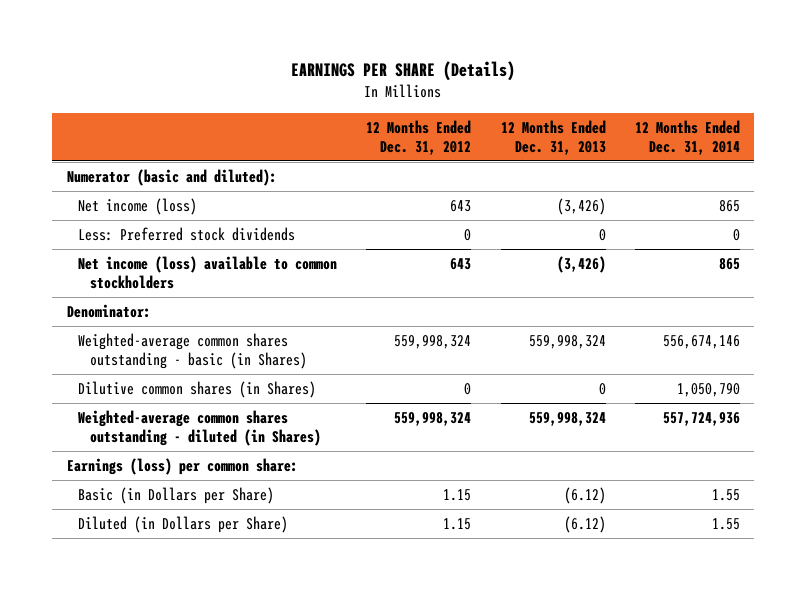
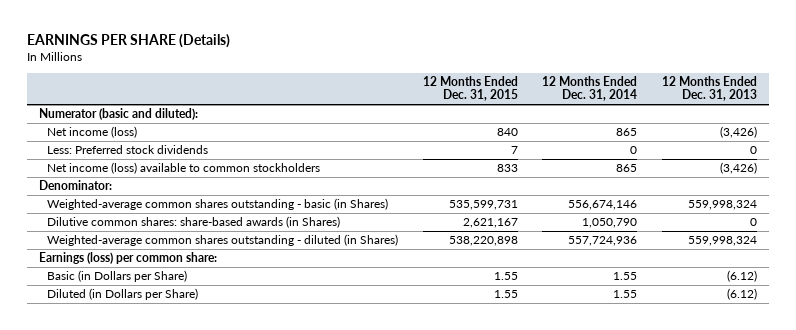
[366,119,472,155] 12 Months Ended Dec. 31, 2012 -> none
none -> [422,75,518,102] 12 Months Ended Dec. 31, 2015
[78,380,317,398] Dilutive common shares (in Shares) -> [47,216,341,229] Dilutive common shares: share-based awards (in Shares)

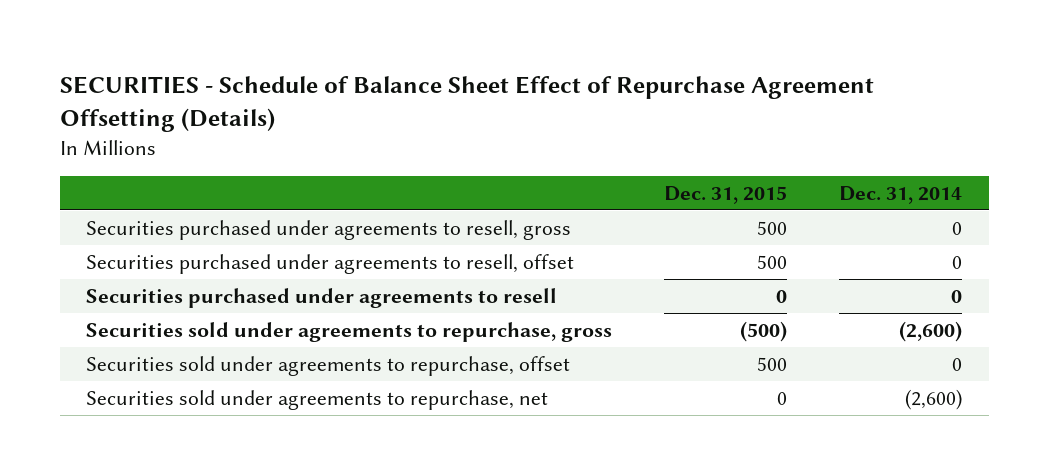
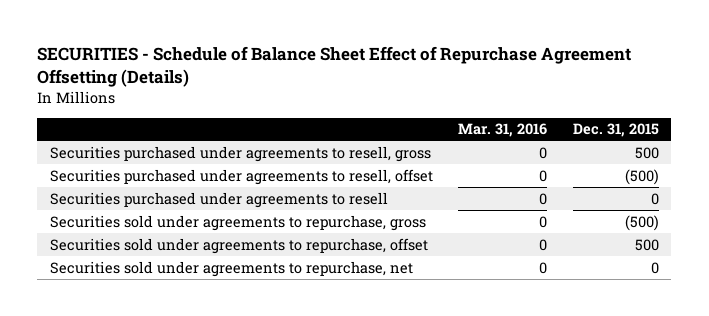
[839,185,963,204] Dec. 31, 2014 -> none
none -> [458,123,548,138] Mar. 31, 2016
[757,254,788,269] 500 -> [624,168,659,185] (500)

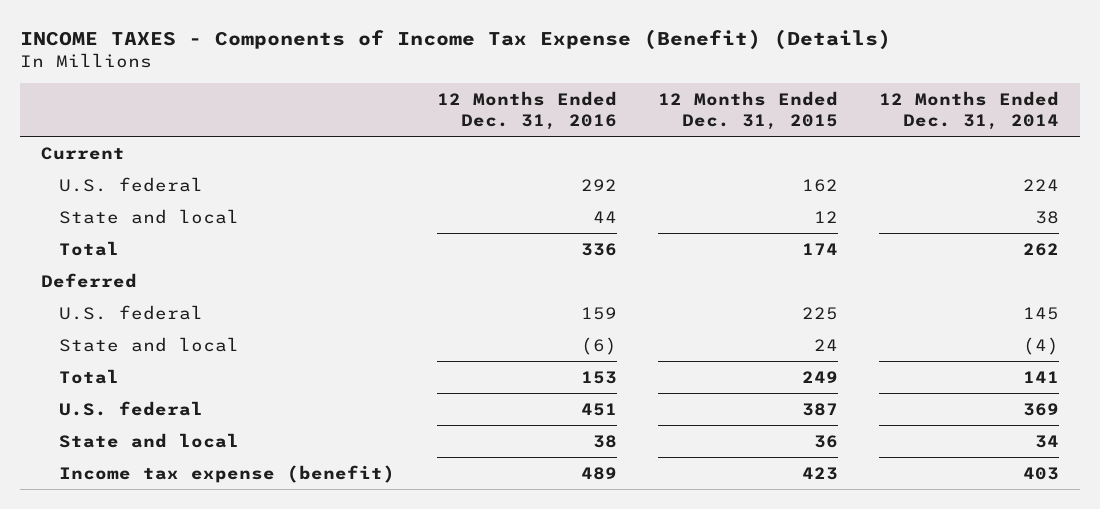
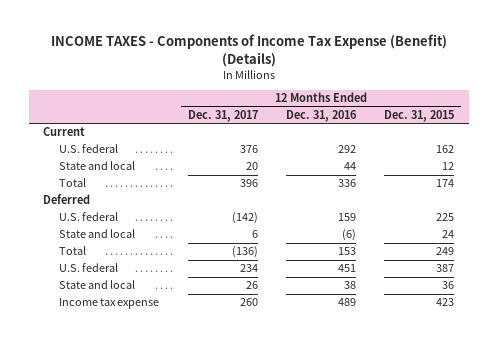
[879,91,1060,130] 12 Months Ended Dec. 31, 2014 -> none
none -> [187,110,258,123] Dec. 31, 2017
[59,464,396,483] Income tax expense (benefit) -> [59,298,160,310] Income tax expense

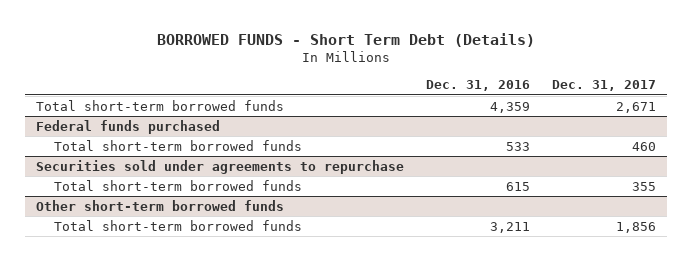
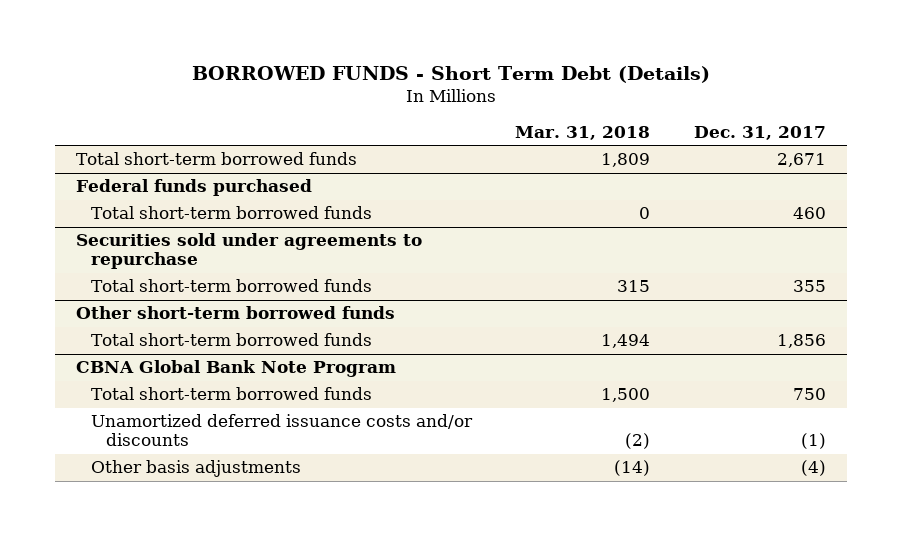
[426,80,531,92] Dec. 31, 2016 -> none
none -> [515,126,651,141] Mar. 31, 2018
none -> [76,360,397,378] CBNA Global Bank Note Program
none -> [91,387,373,401] Total short-term borrowed funds
none -> [91,414,474,447] Unamortized deferred issuance costs and/or discounts
none -> [91,460,302,478] Other basis adjustments

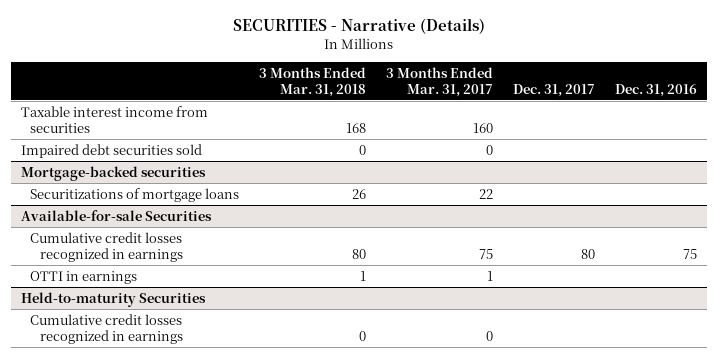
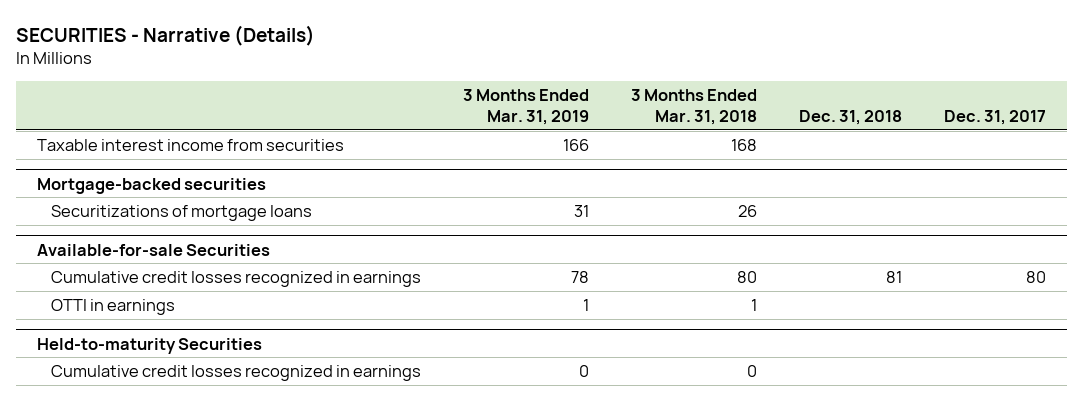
[386,66,494,97] 3 Months Ended Mar. 31, 2017 -> none
[614,83,697,97] Dec. 31, 2016 -> none
none -> [462,88,589,125] 3 Months Ended Mar. 31, 2019
none -> [798,109,902,125] Dec. 31, 2018
[20,143,202,158] Impaired debt securities sold -> none

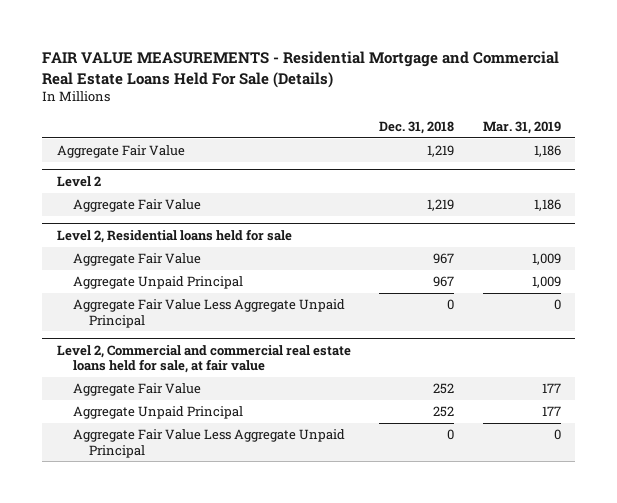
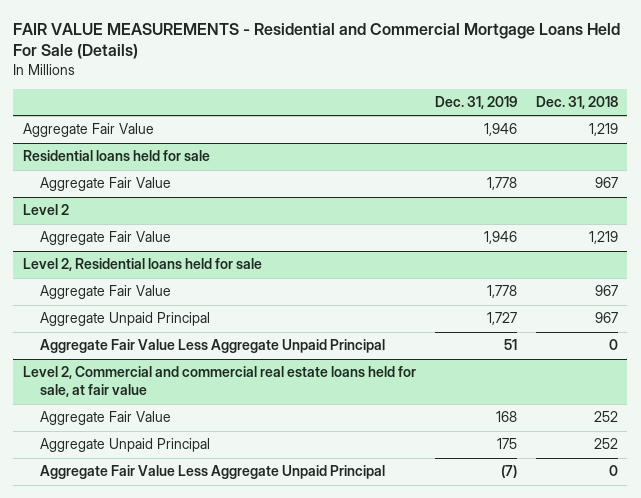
[42,50,560,88] FAIR VALUE MEASUREMENTS - Residential Mortgage and Commercial Real Estate Loans Held For Sale (Details) -> [13,22,621,60] FAIR VALUE MEASUREMENTS - Residential and Commercial Mortgage Loans Held For Sale (Details)
[482,121,561,135] Mar. 31, 2019 -> none
none -> [434,96,517,110] Dec. 31, 2019
none -> [22,150,210,162] Residential loans held for sale
none -> [40,177,172,192] Aggregate Fair Value

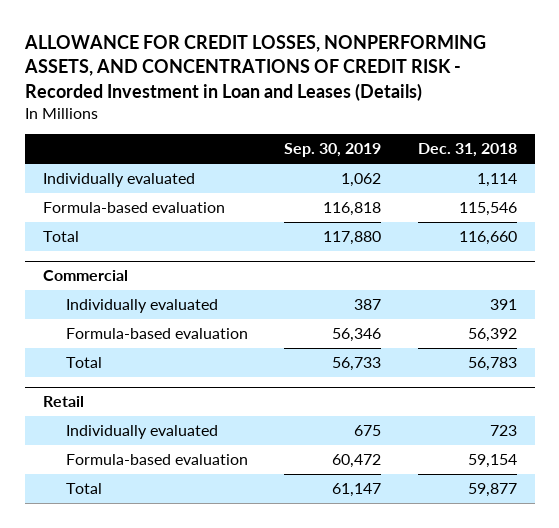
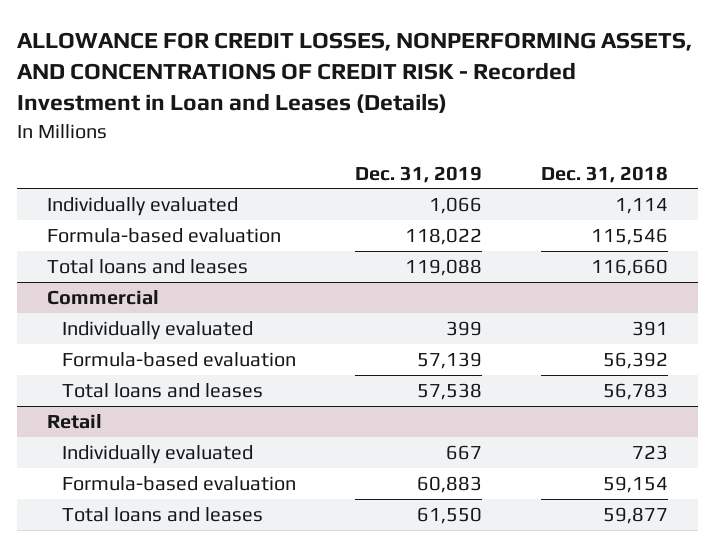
[284,143,382,158] Sep. 30, 2019 -> none
none -> [355,165,483,183] Dec. 31, 2019
[42,231,79,243] Total -> [46,258,248,274] Total loans and leases
[66,357,103,369] Total -> [62,382,264,398] Total loans and leases
[66,483,103,495] Total -> [62,506,264,522] Total loans and leases

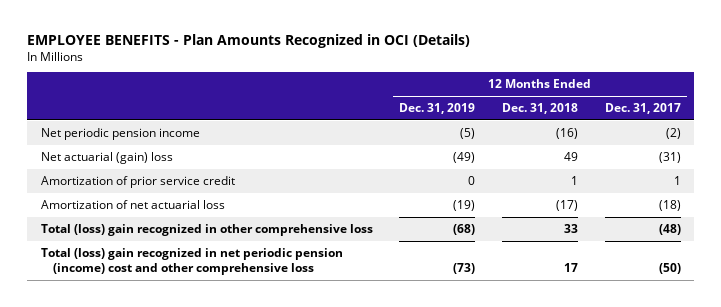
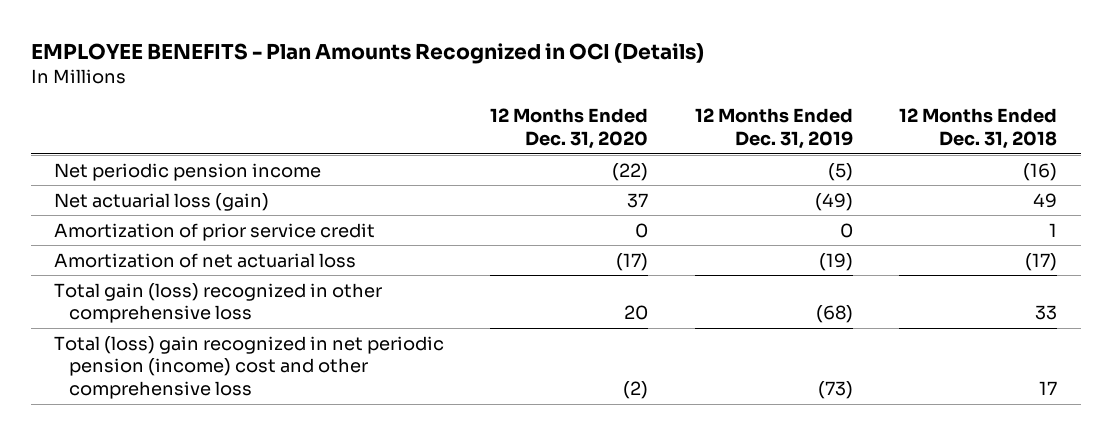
[604,103,681,115] Dec. 31, 2017 -> none
none -> [490,108,649,150] 12 Months Ended Dec. 31, 2020
[40,151,173,164] Net actuarial (gain) loss -> [53,192,269,211] Net actuarial loss (gain)
[40,223,373,236] Total (loss) gain recognized in other comprehensive loss -> [53,282,382,324] Total gain (loss) recognized in other comprehensive loss

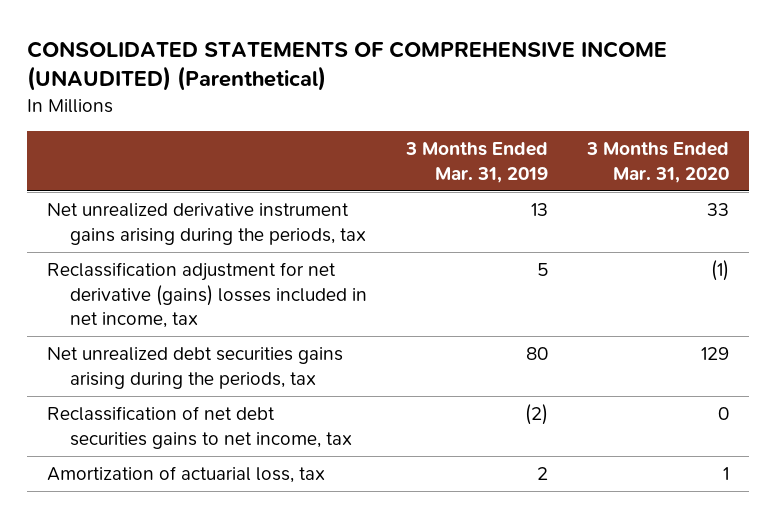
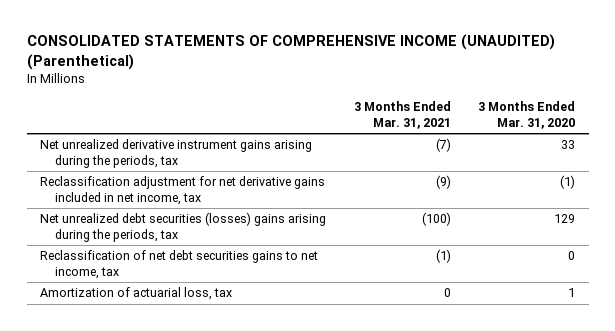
[404,142,548,183] 3 Months Ended Mar. 31, 2019 -> none
none -> [353,101,451,129] 3 Months Ended Mar. 31, 2021
[46,261,367,329] Reclassification adjustment for net derivative (gains) losses included in net income, tax -> [40,176,326,205] Reclassification adjustment for net derivative gains included in net income, tax
[46,346,343,389] Net unrealized debt securities gains arising during the periods, tax -> [40,212,327,242] Net unrealized debt securities (losses) gains arising during the periods, tax

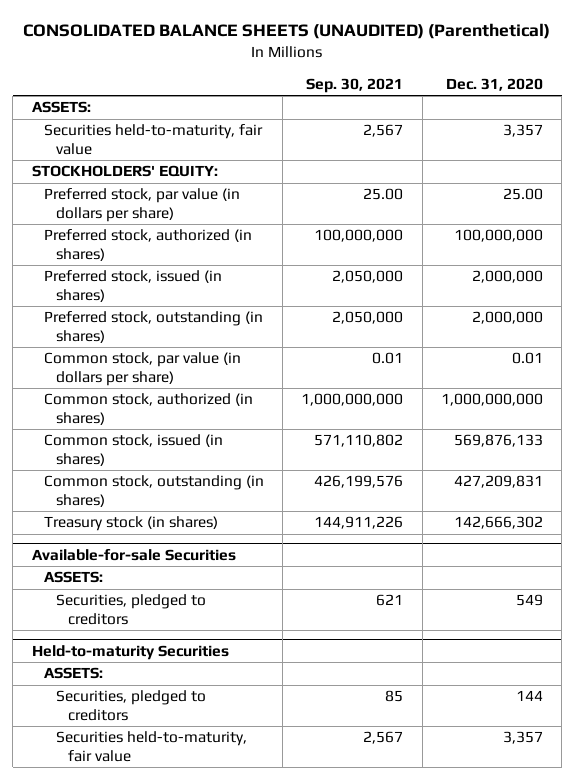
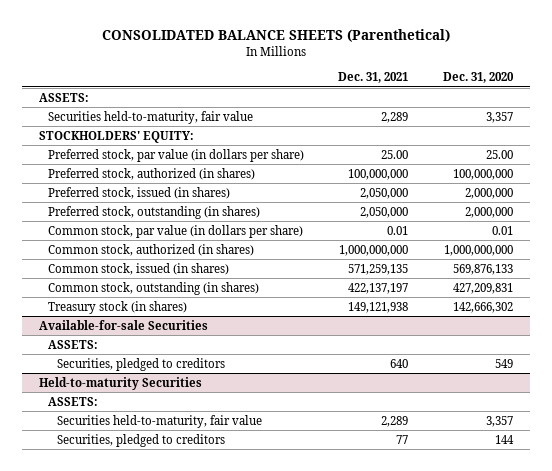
[23,23,551,40] CONSOLIDATED BALANCE SHEETS (UNAUDITED) (Parenthetical) -> [101,28,450,42] CONSOLIDATED BALANCE SHEETS (Parenthetical)
[306,77,404,93] Sep. 30, 2021 -> none
none -> [338,72,409,84] Dec. 31, 2021
[55,690,206,721] Securities, pledged to creditors -> [56,433,225,447] Securities, pledged to creditors

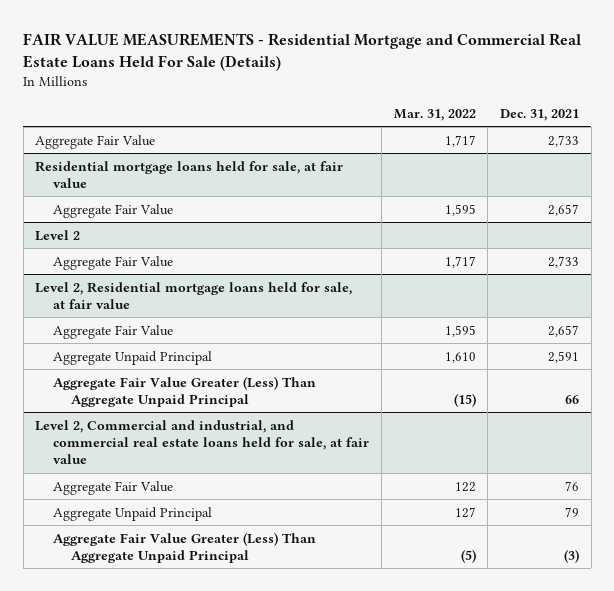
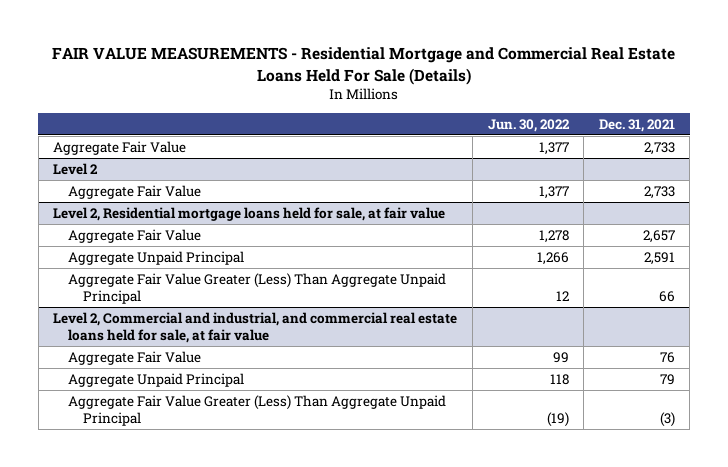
[393,108,476,121] Mar. 31, 2022 -> none
none -> [487,118,570,132] Jun. 30, 2022
[35,160,344,188] Residential mortgage loans held for sale, at fair value -> none
[53,203,174,218] Aggregate Fair Value -> none

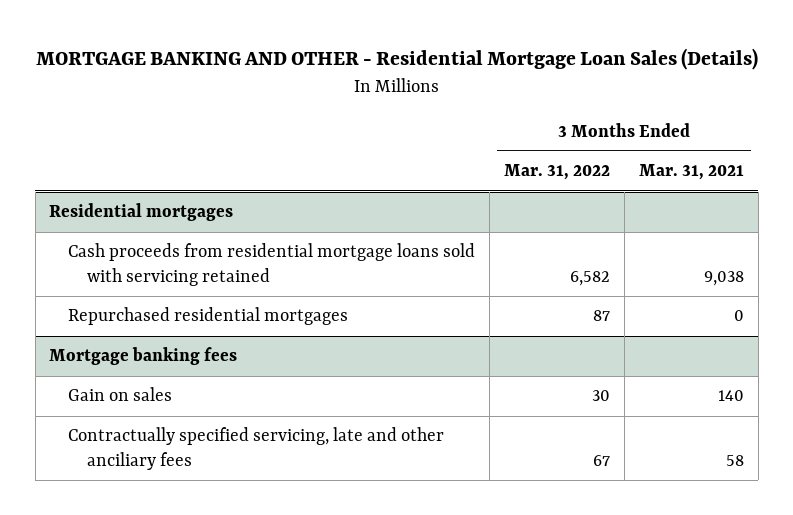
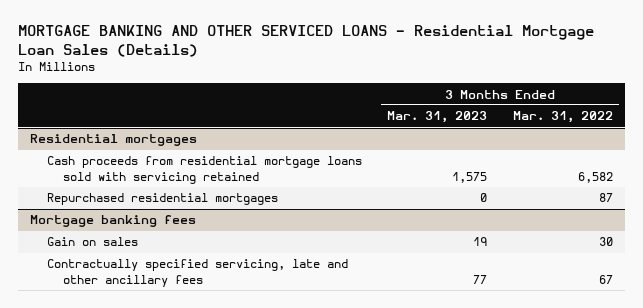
[35,48,758,71] MORTGAGE BANKING AND OTHER - Residential Mortgage Loan Sales (Details) -> [17,25,594,57] MORTGAGE BANKING AND OTHER SERVICED LOANS - Residential Mortgage Loan Sales (Details)
[638,164,744,181] Mar. 31, 2021 -> none
none -> [387,111,488,124] Mar. 31, 2023
[68,427,445,471] Contractually specified servicing, late and other anciliary fees -> [46,259,348,287] Contractually specified servicing, late and other ancillary fees

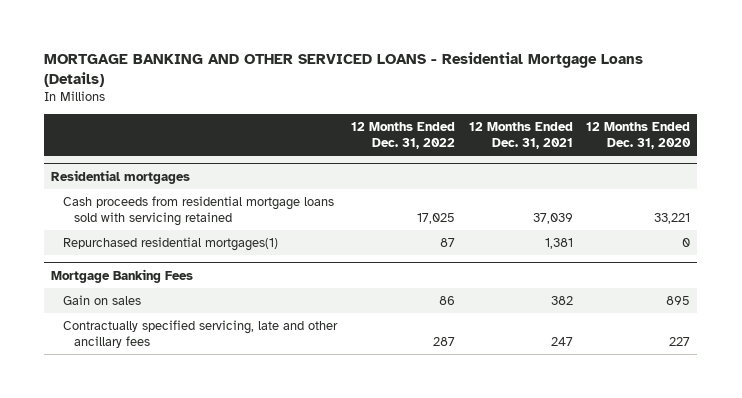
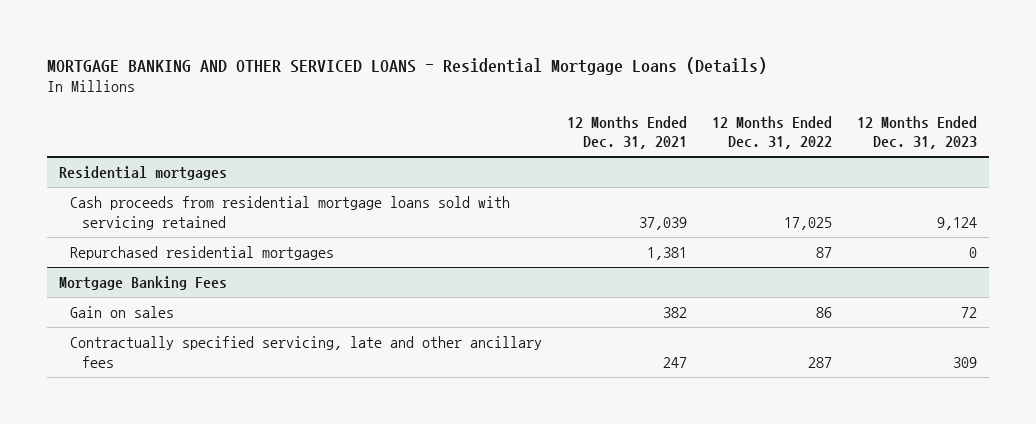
[586,122,692,149] 12 Months Ended Dec. 31, 2020 -> none
none -> [856,115,977,150] 12 Months Ended Dec. 31, 2023
[62,236,278,251] Repurchased residential mortgages(1) -> [70,246,335,261] Repurchased residential mortgages

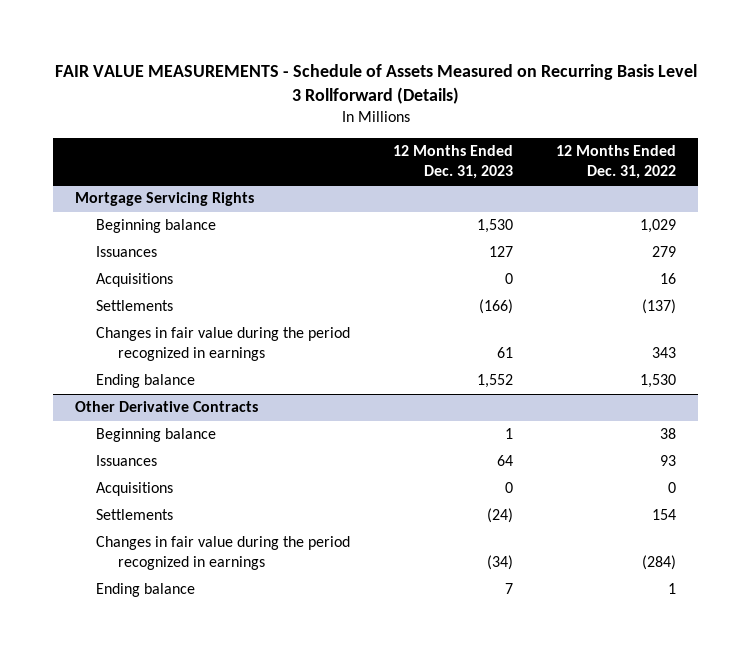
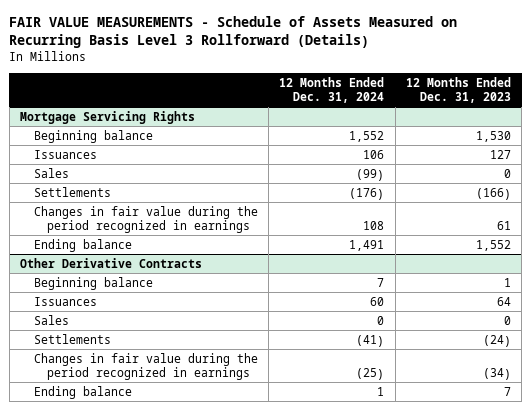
[556,145,677,179] 12 Months Ended Dec. 31, 2022 -> none
none -> [279,76,385,103] 12 Months Ended Dec. 31, 2024
[96,273,174,288] Acquisitions -> none
none -> [33,167,69,178] Sales
[96,482,174,497] Acquisitions -> none
none -> [33,314,69,325] Sales

